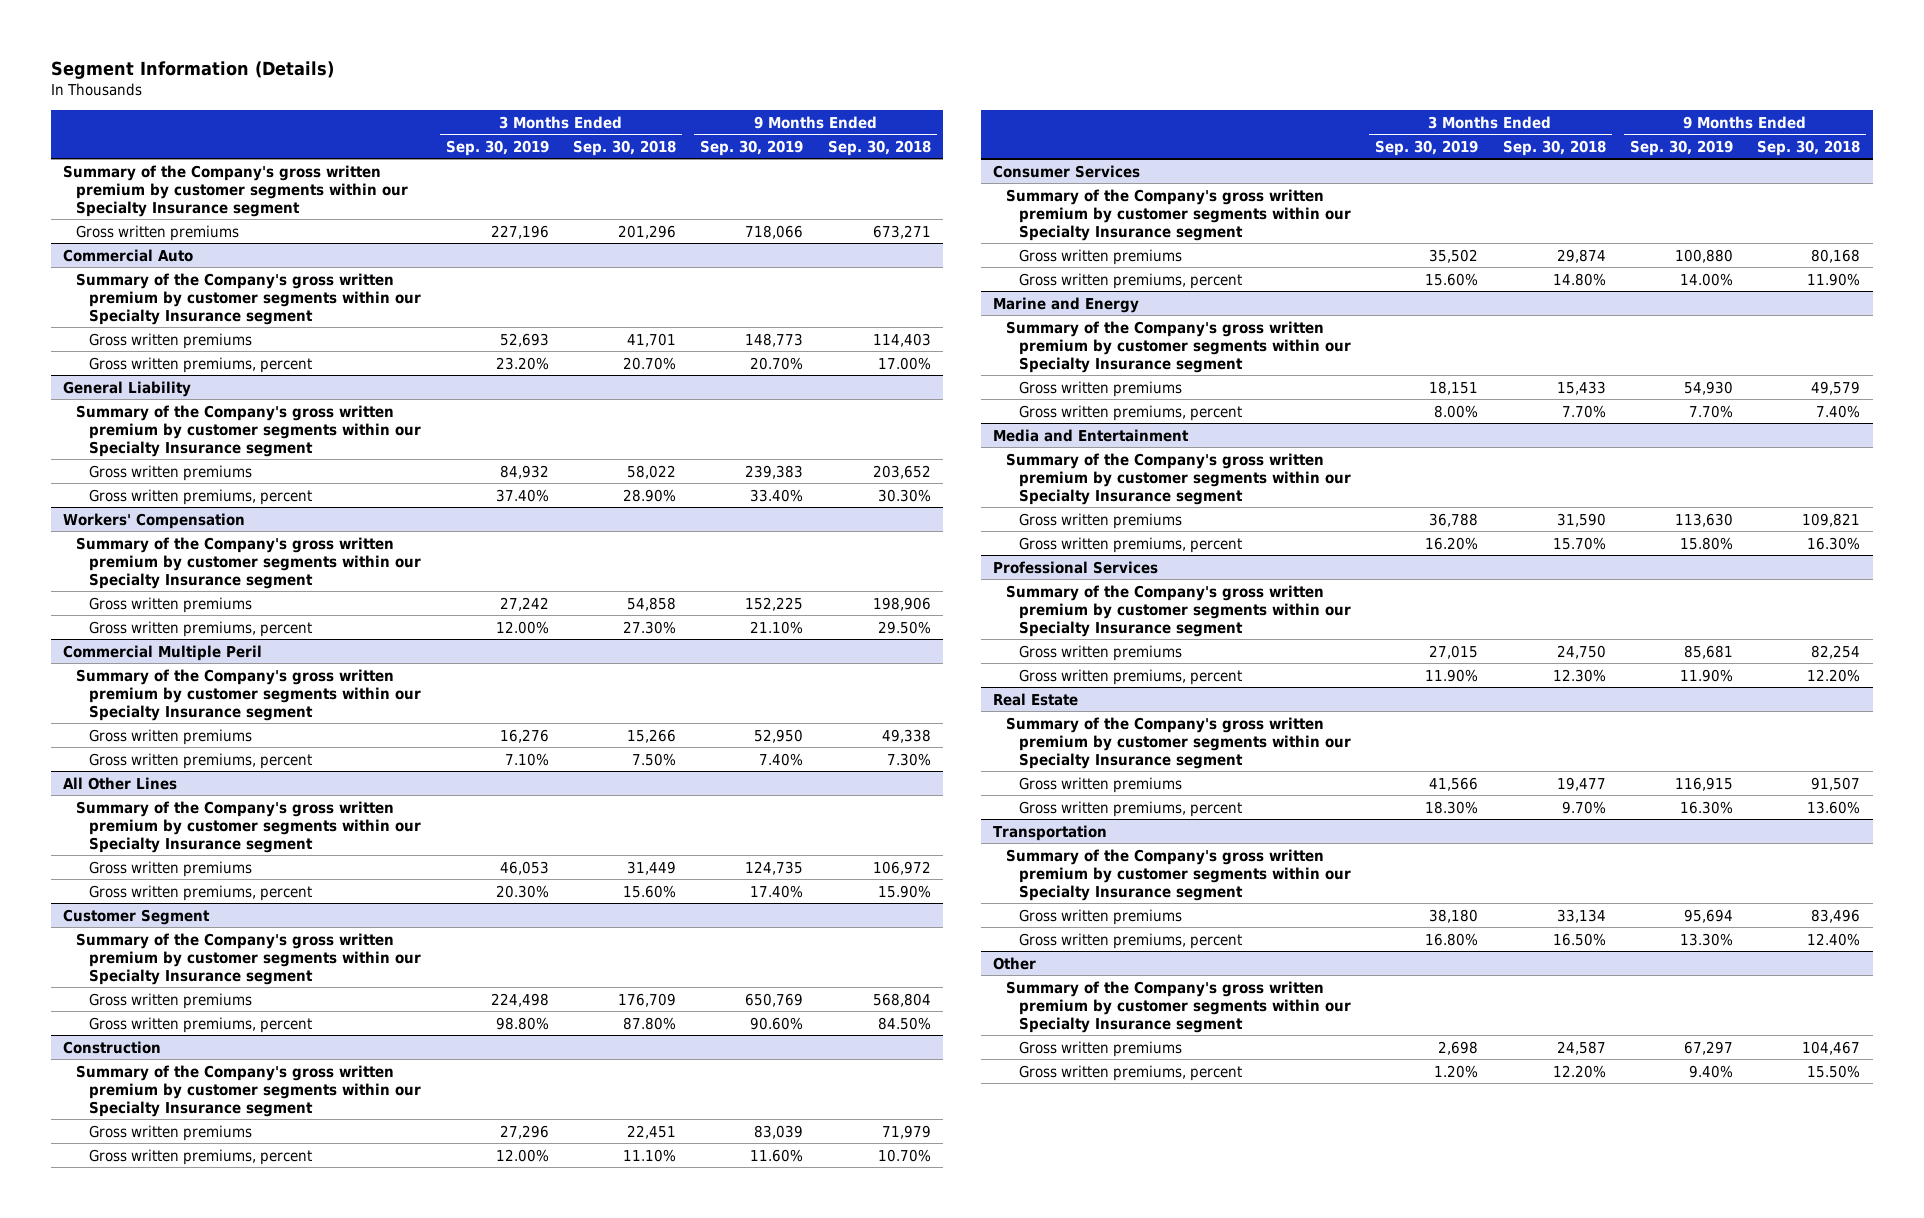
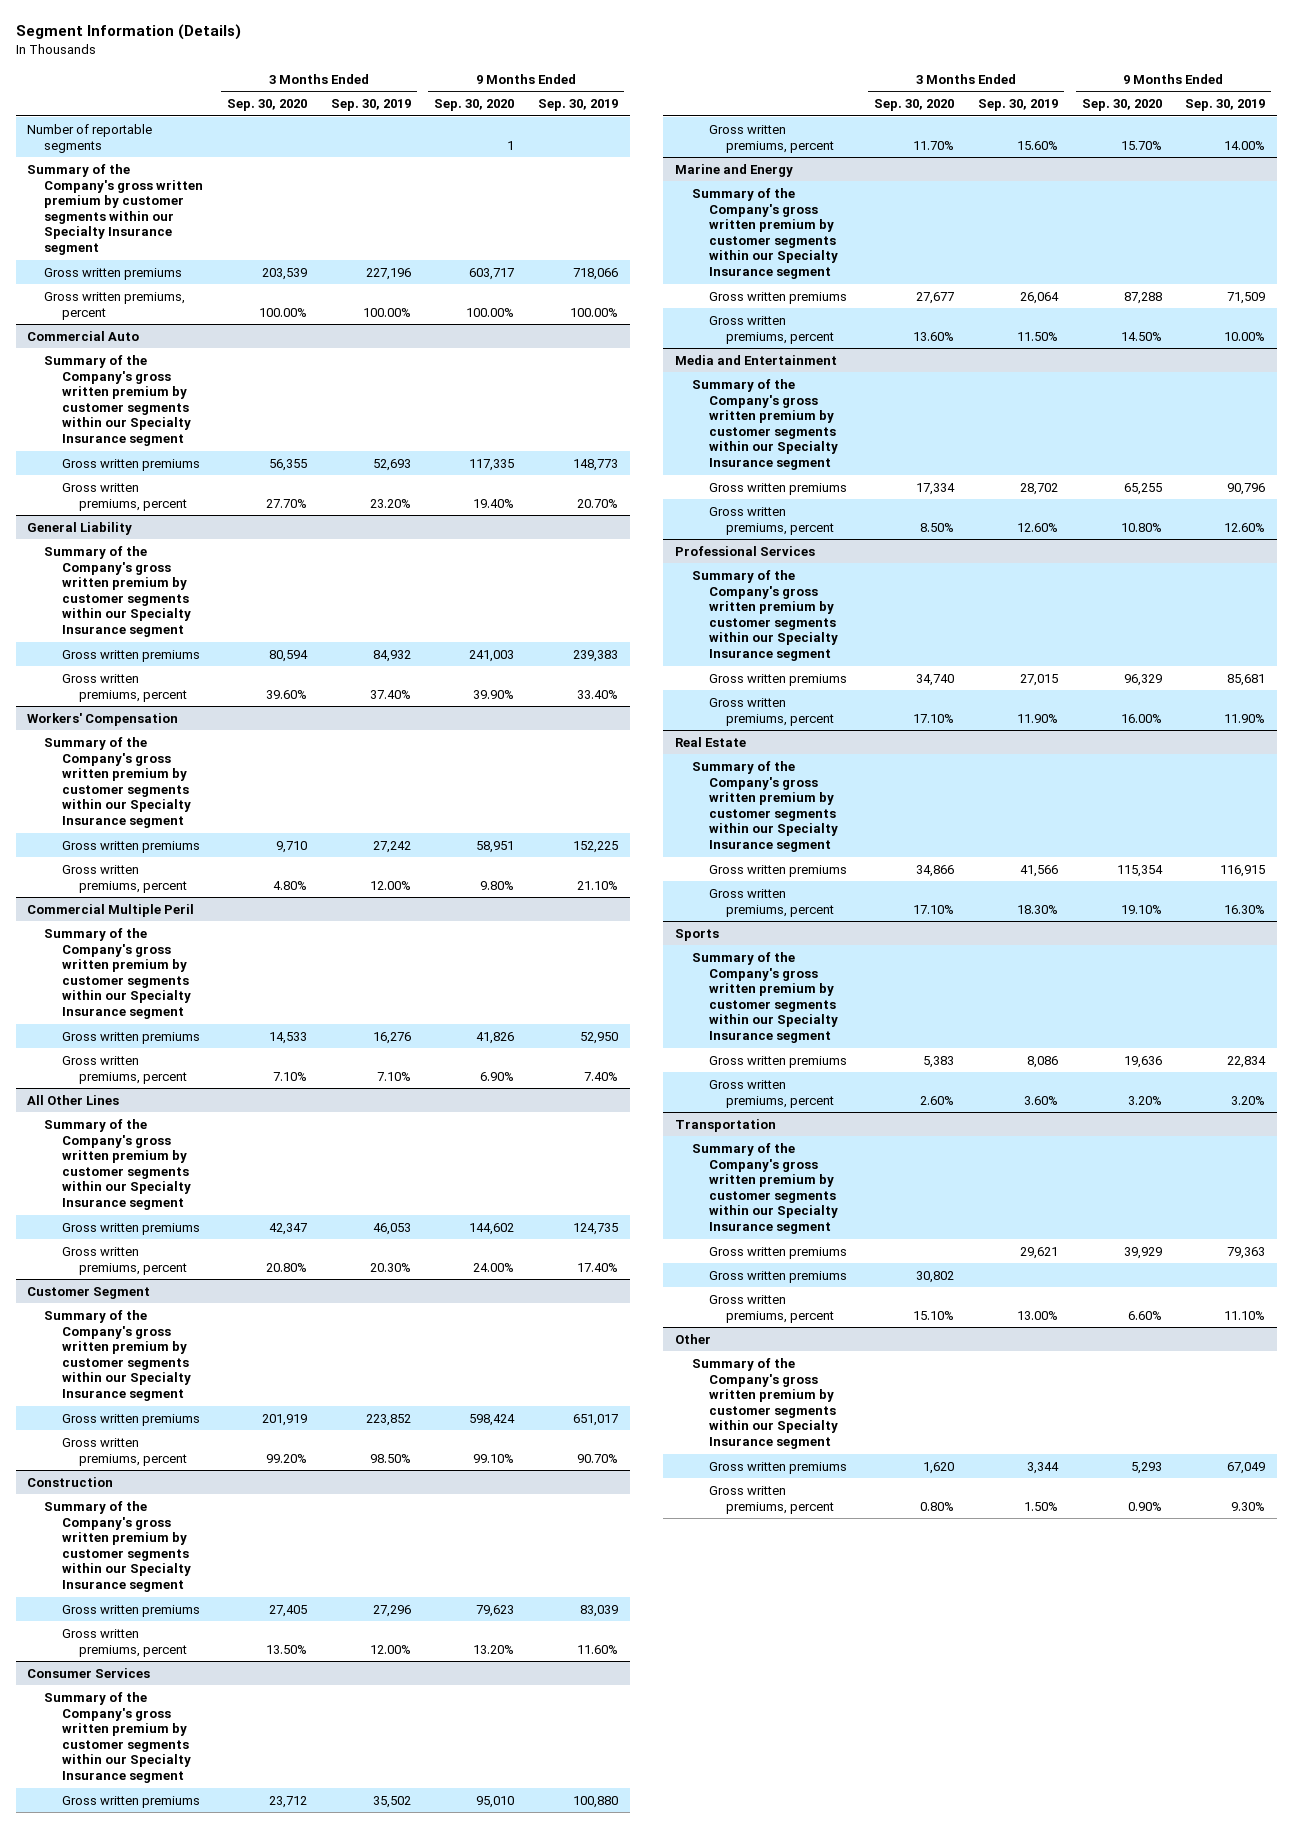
[573,139,677,156] Sep. 30, 2018 -> none
[827,139,931,156] Sep. 30, 2018 -> none
none -> [227,99,308,112] Sep. 30, 2020
none -> [434,99,515,112] Sep. 30, 2020
none -> [27,123,153,153] Number of reportable segments
none -> [44,291,186,320] Gross written premiums, percent
[490,992,549,1007] 224,498 -> [365,1413,411,1426] 223,852
[745,992,804,1007] 650,769 -> [573,1413,619,1426] 651,017
[495,1016,549,1030] 98.80% -> [369,1453,411,1463] 98.50%
[750,1016,804,1030] 90.60% -> [577,1453,619,1463] 90.70%
[1429,380,1479,395] 18,151 -> [1019,291,1059,304] 26,064
[1683,380,1733,395] 54,930 -> [1227,291,1266,304] 71,509
[1434,404,1479,418] 8.00% -> [1016,331,1058,341] 11.50%
[1688,404,1733,418] 7.70% -> [1224,331,1266,341] 10.00%
[1429,512,1479,527] 36,788 -> [1019,482,1058,495] 28,702
[1674,512,1733,527] 113,630 -> [1227,482,1266,495] 90,796
[1425,536,1479,550] 16.20% -> [1016,522,1058,532] 12.60%
[1679,536,1733,550] 15.80% -> [1224,522,1266,532] 12.60%
none -> [674,928,719,941] Sports
none -> [691,951,838,1044] Summary of the Company's gross written premium by customer segments within our Specialty Insurance segment
none -> [708,1055,847,1068] Gross written premiums
none -> [708,1079,834,1108] Gross written premiums, percent
[1429,908,1479,923] 38,180 -> [1019,1246,1058,1259] 29,621
[1683,908,1733,923] 95,694 -> [1227,1246,1266,1259] 79,363
none -> [708,1270,847,1283] Gross written premiums
[1425,932,1479,946] 16.80% -> [1016,1310,1058,1320] 13.00%
[1679,932,1733,946] 13.30% -> [1224,1310,1266,1320] 11.10%
[1438,1040,1479,1055] 2,698 -> [1026,1461,1059,1474] 3,344
[1683,1040,1733,1055] 67,297 -> [1227,1461,1266,1474] 67,049
[1434,1064,1479,1078] 1.20% -> [1023,1501,1058,1511] 1.50%
[1688,1064,1733,1078] 9.40% -> [1231,1501,1266,1511] 9.30%

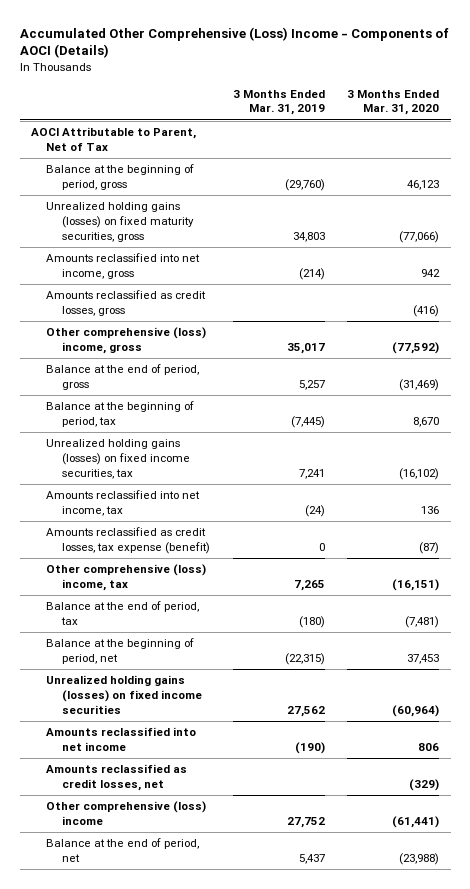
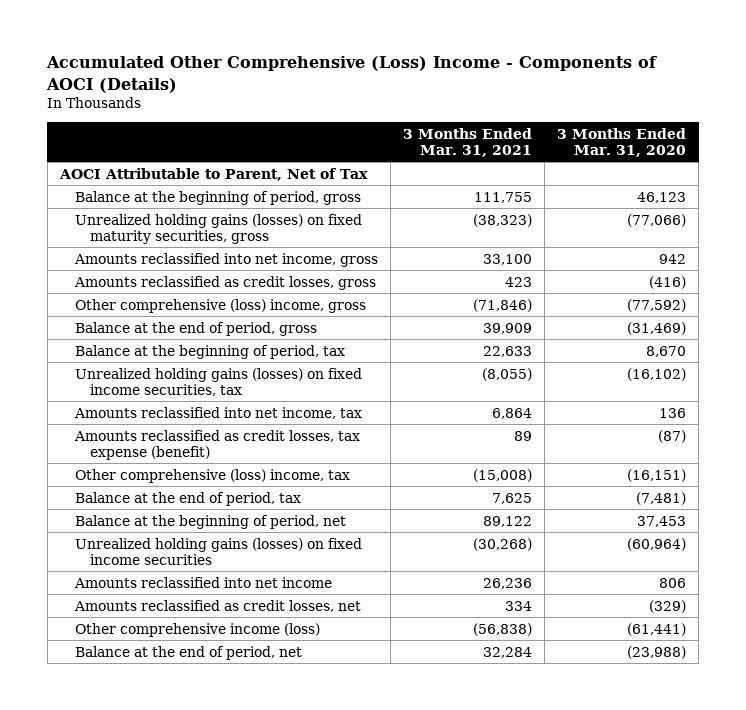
[232,89,325,116] 3 Months Ended Mar. 31, 2019 -> none
none -> [402,127,532,157] 3 Months Ended Mar. 31, 2021
[46,801,207,826] Other comprehensive (loss) income -> [74,622,320,637] Other comprehensive income (loss)

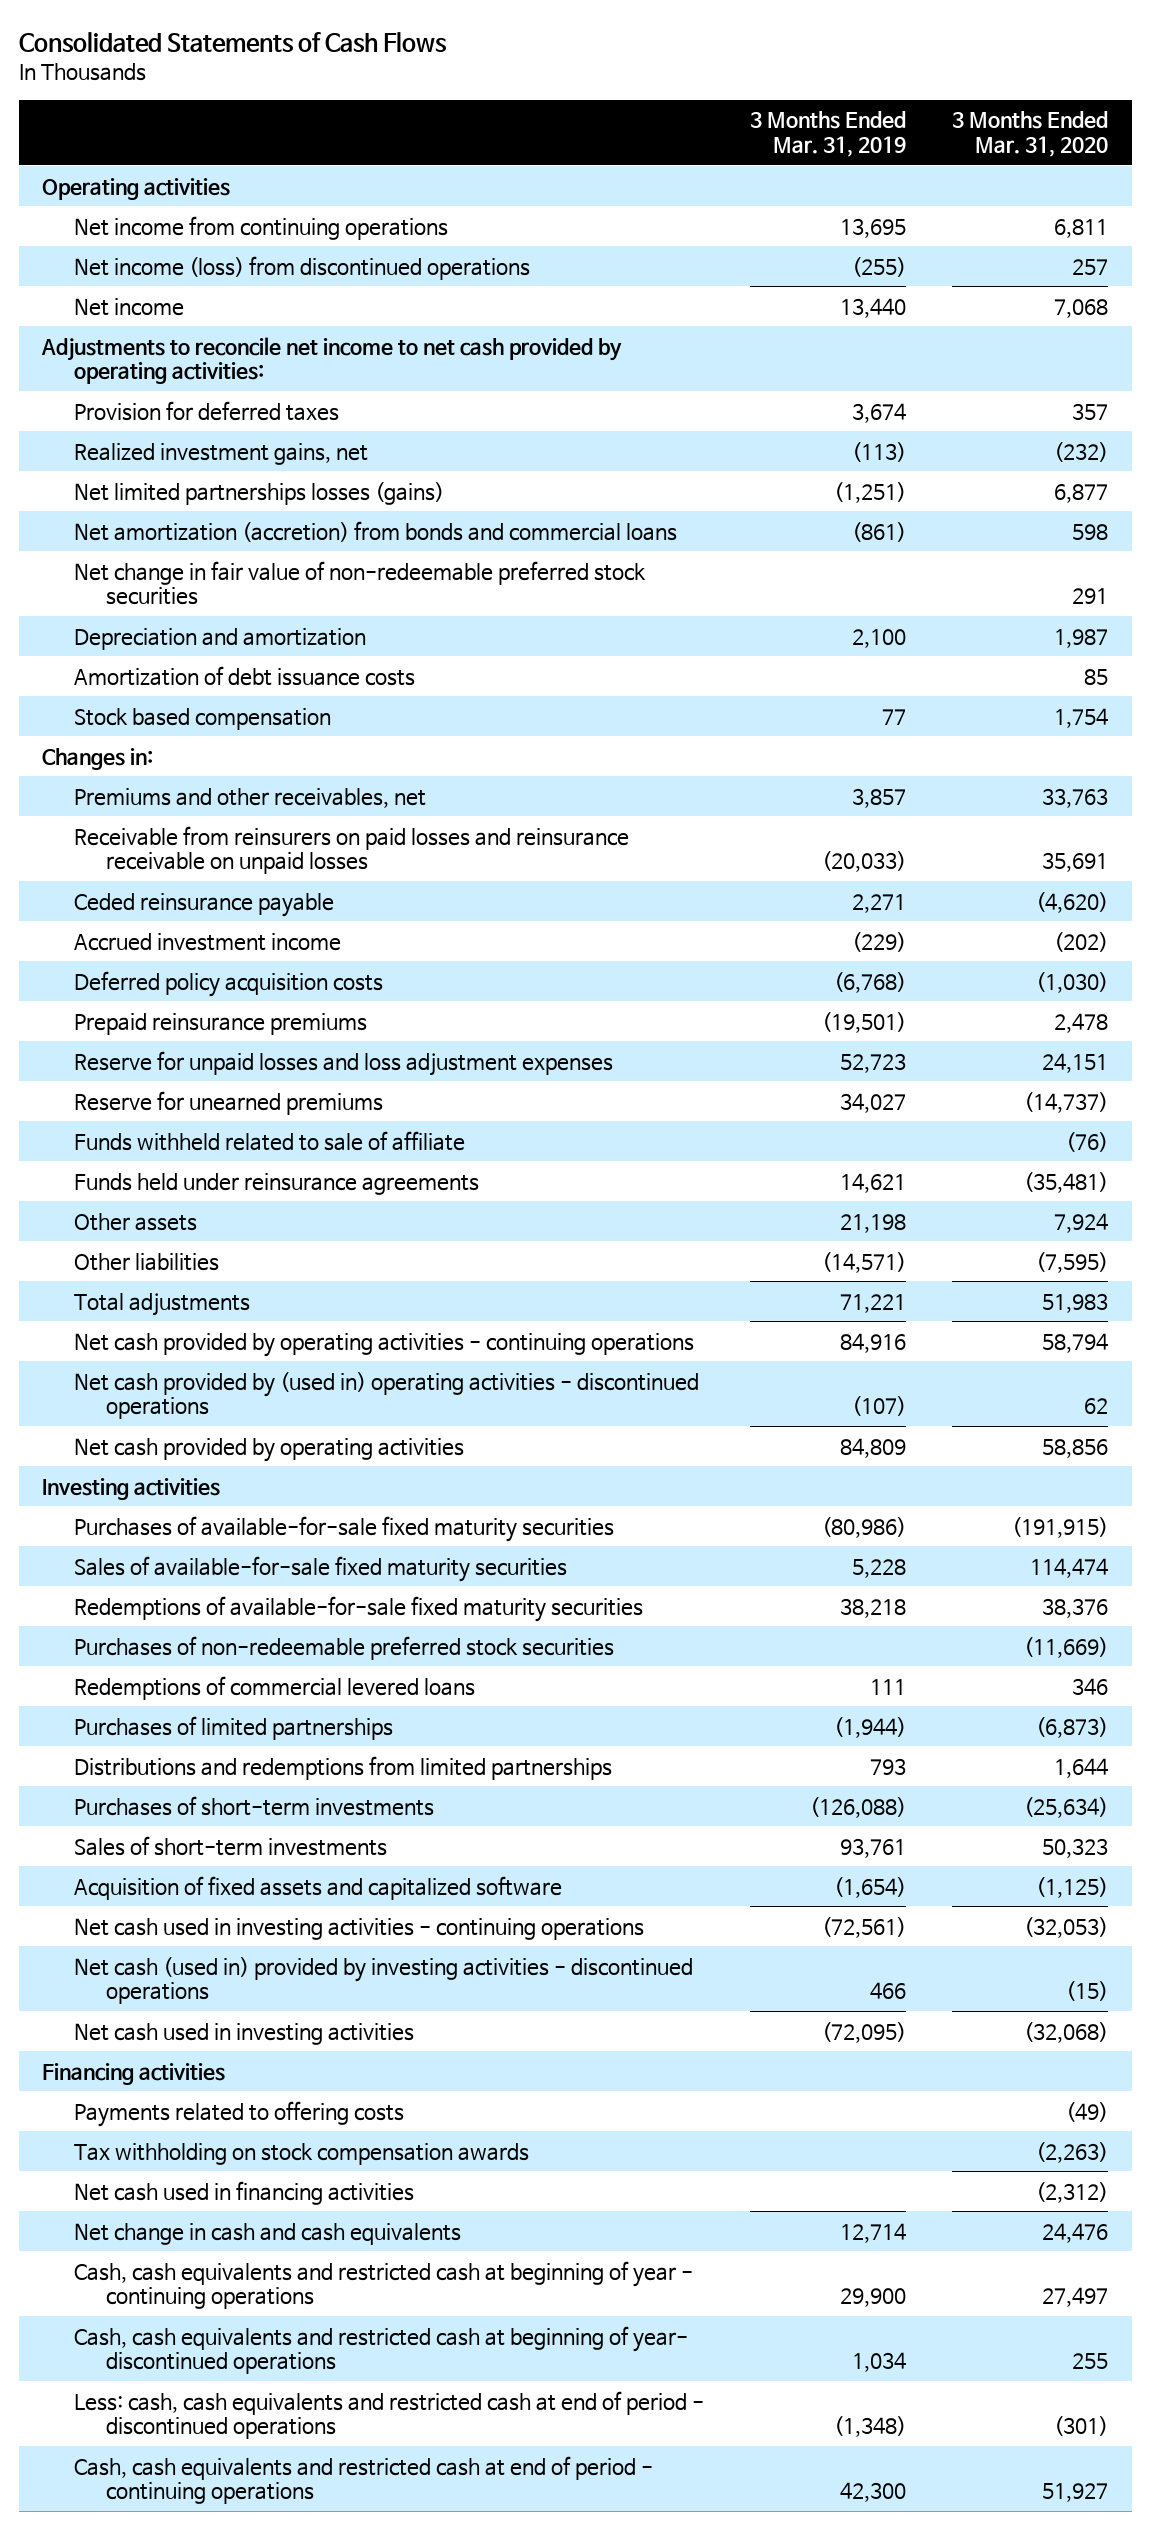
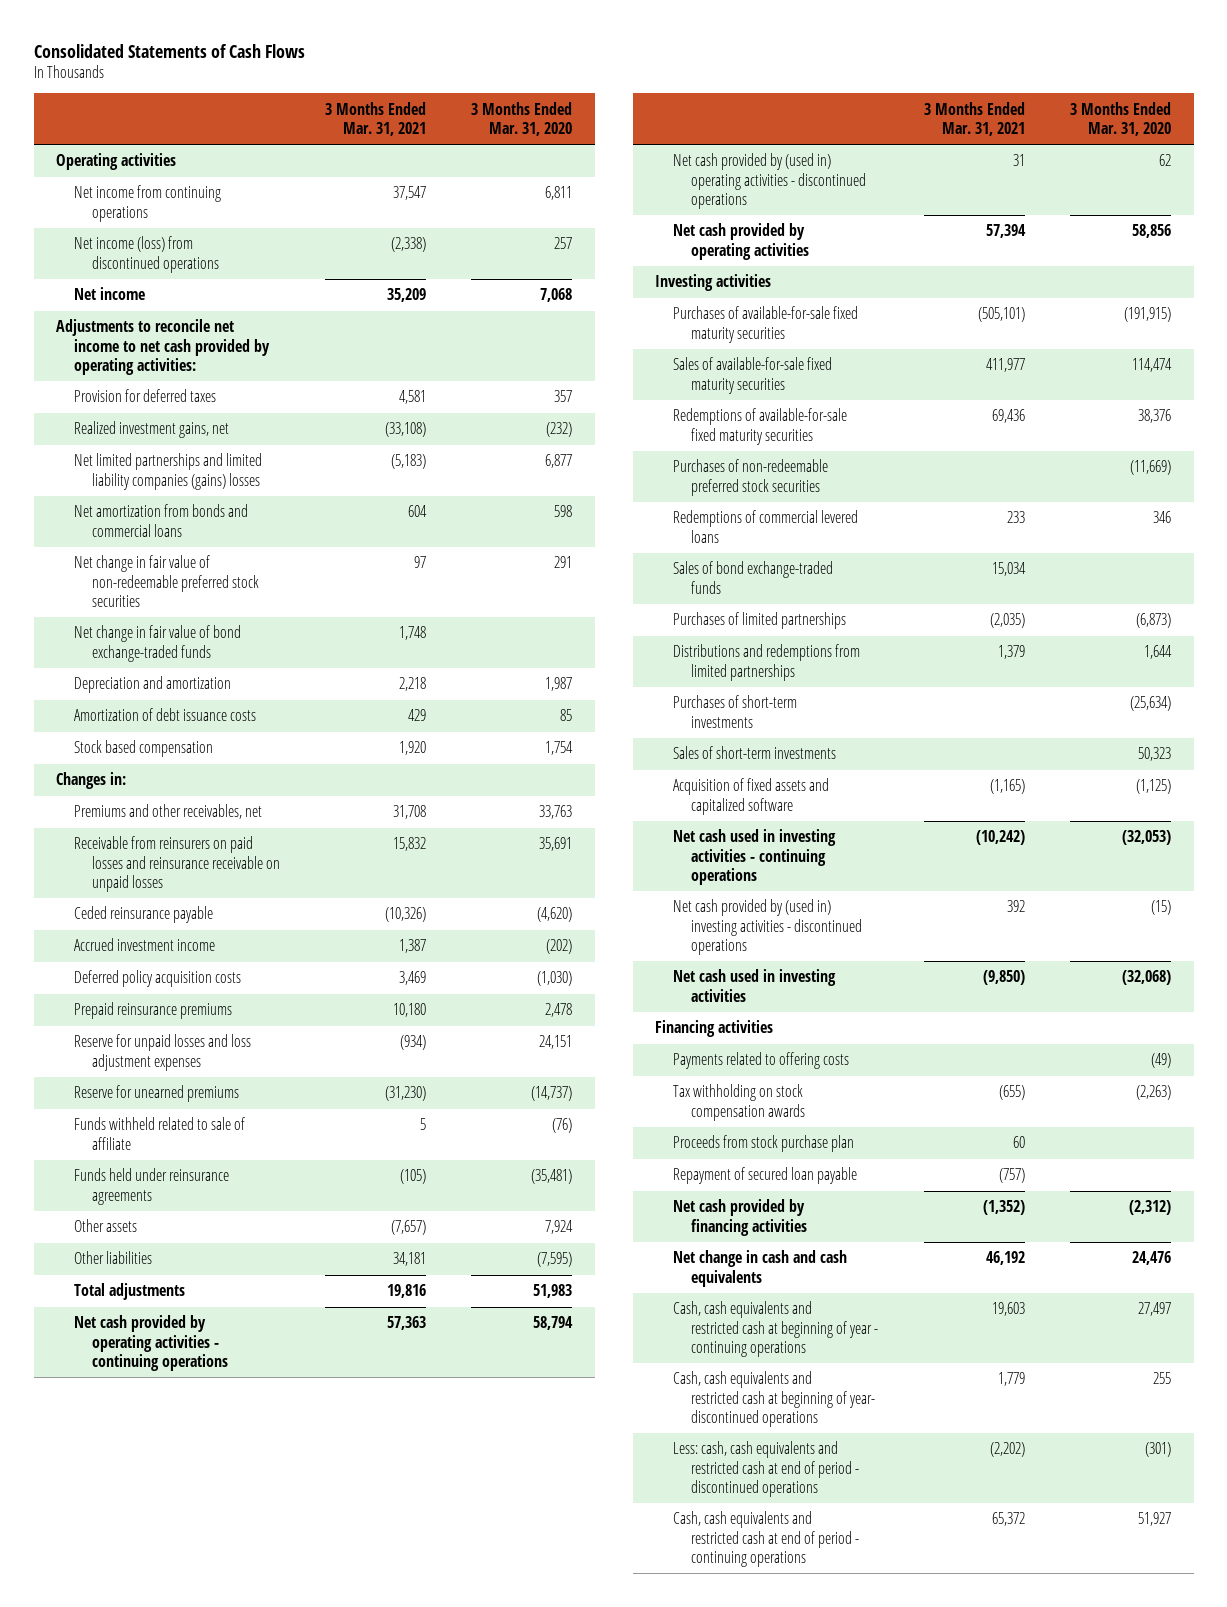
[750,111,907,157] 3 Months Ended Mar. 31, 2019 -> none
none -> [325,101,427,137] 3 Months Ended Mar. 31, 2021
[73,481,444,505] Net limited partnerships losses (gains) -> [74,453,263,490] Net limited partnerships and limited liability companies (gains) losses
[73,520,677,542] Net amortization (accretion) from bonds and commercial loans -> [74,504,249,537] Net amortization from bonds and commercial loans
none -> [74,625,242,662] Net change in fair value of bond exchange-traded funds
none -> [673,561,834,594] Sales of bond exchange-traded funds
[73,1956,693,2005] Net cash (used in) provided by investing activities - discontinued operations -> [673,899,862,956] Net cash provided by (used in) investing activities - discontinued operations
none -> [673,1135,855,1153] Proceeds from stock purchase plan
none -> [673,1167,858,1185] Repayment of secured loan payable
[73,2180,414,2205] Net cash used in financing activities -> [673,1199,807,1236] Net cash provided by financing activities

